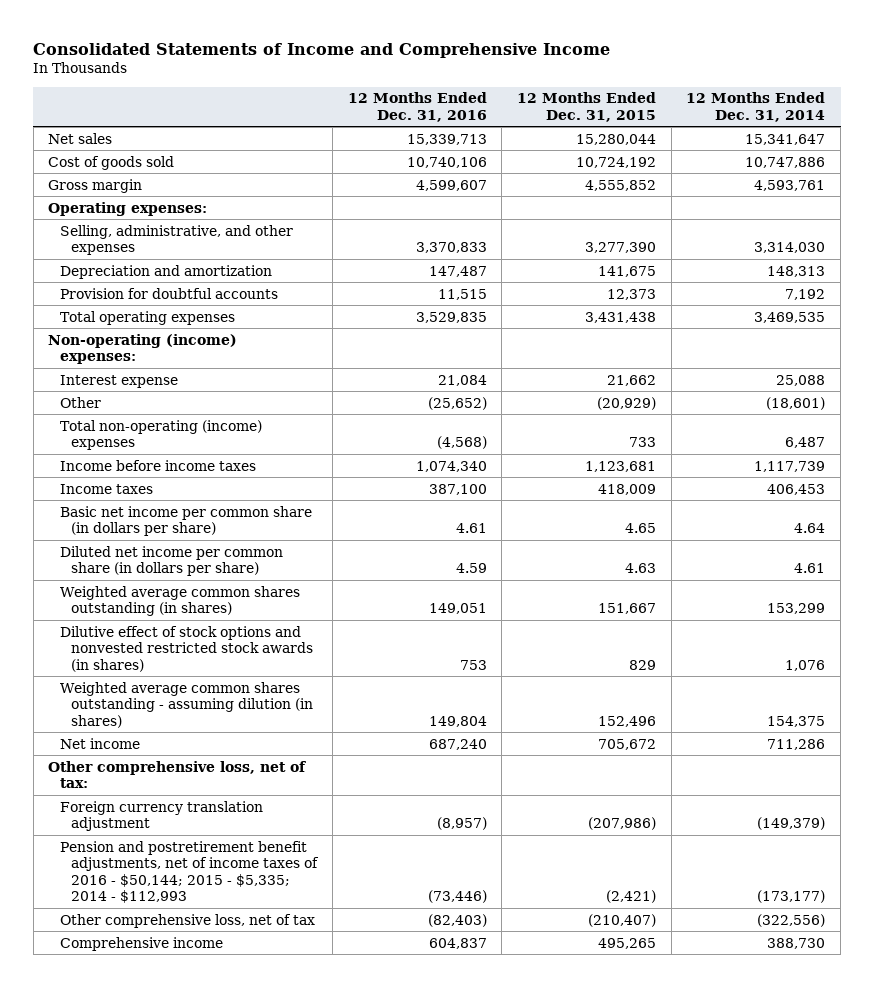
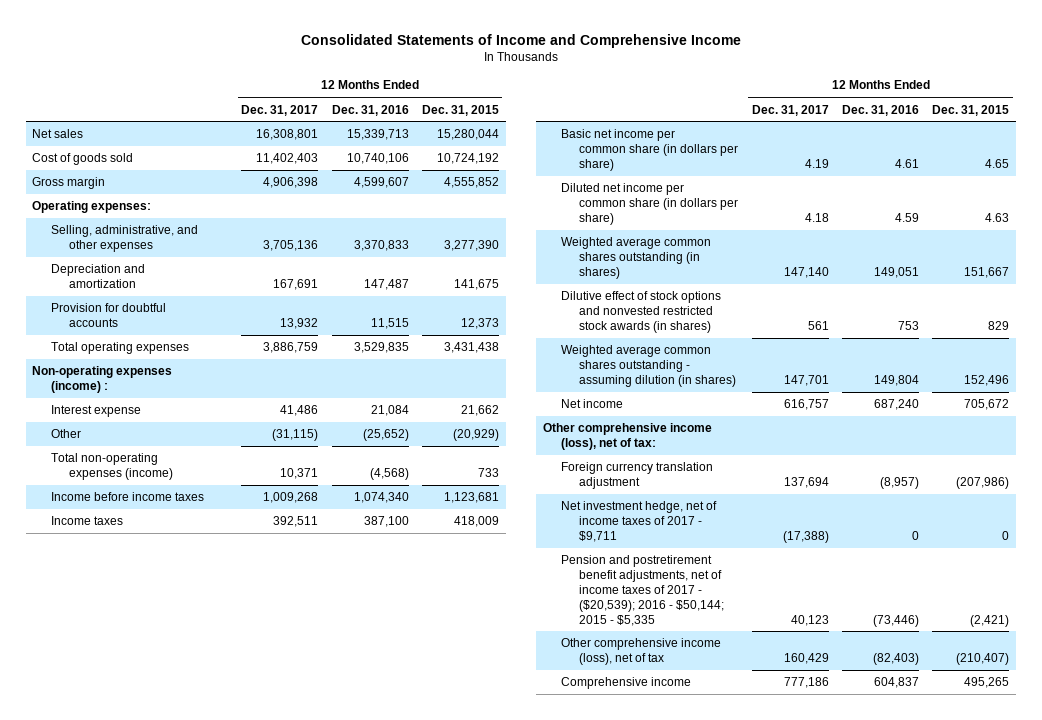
[686,92,826,122] 12 Months Ended Dec. 31, 2014 -> none
none -> [241,104,319,116] Dec. 31, 2017
[48,333,238,365] Non-operating (income) expenses: -> [32,366,173,394] Non-operating expenses (income) :
[59,419,262,451] Total non-operating (income) expenses -> [50,453,174,481] Total non-operating expenses (income)
[48,760,307,789] Other comprehensive loss, net of tax: -> [542,423,712,451] Other comprehensive income (loss), net of tax:
none -> [561,501,718,542] Net investment hedge, net of income taxes of 2017 - $9,711
[59,840,320,904] Pension and postretirement benefit adjustments, net of income taxes of 2016 - $50,144; 2015 - $5,335; 2014 - $112,993 -> [561,555,725,626] Pension and postretirement benefit adjustments, net of income taxes of 2017 - ($20,539); 2016 - $50,144; 2015 - $5,335
[59,913,315,928] Other comprehensive loss, net of tax -> [561,638,722,666] Other comprehensive income (loss), net of tax

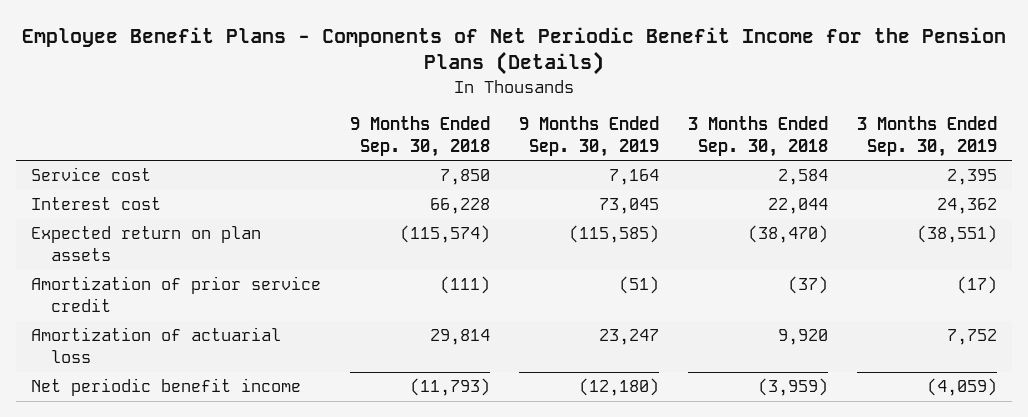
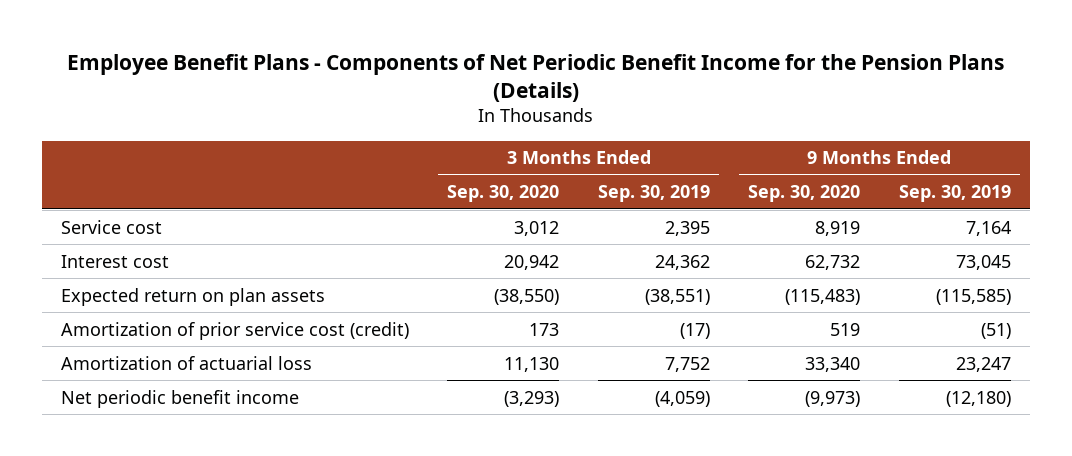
[350,116,491,157] 9 Months Ended Sep. 30, 2018 -> none
[688,116,829,157] 3 Months Ended Sep. 30, 2018 -> none
none -> [447,185,560,203] Sep. 30, 2020
none -> [748,185,861,203] Sep. 30, 2020
[30,276,321,313] Amortization of prior service credit -> [60,321,409,340] Amortization of prior service cost (credit)

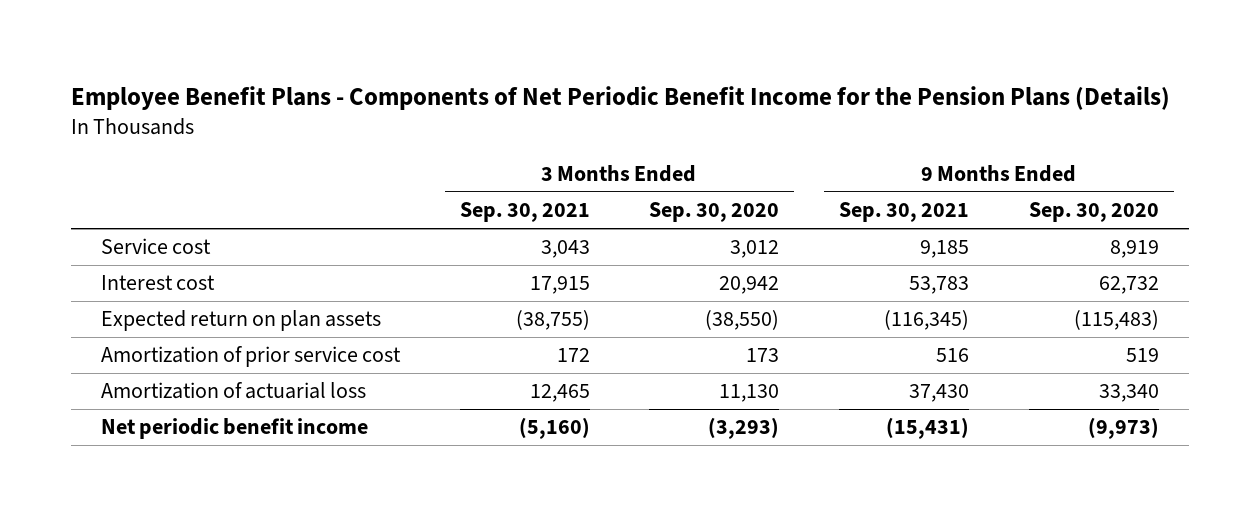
[597,185,710,203] Sep. 30, 2019 -> none
[898,185,1011,203] Sep. 30, 2019 -> none
none -> [459,202,590,223] Sep. 30, 2021
none -> [838,202,969,223] Sep. 30, 2021
[60,321,409,340] Amortization of prior service cost (credit) -> [100,346,401,368] Amortization of prior service cost

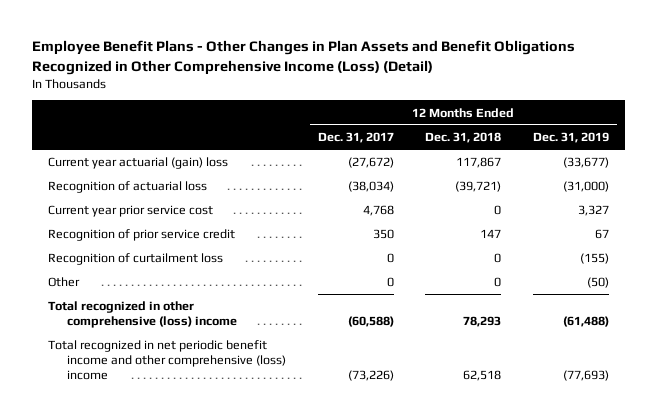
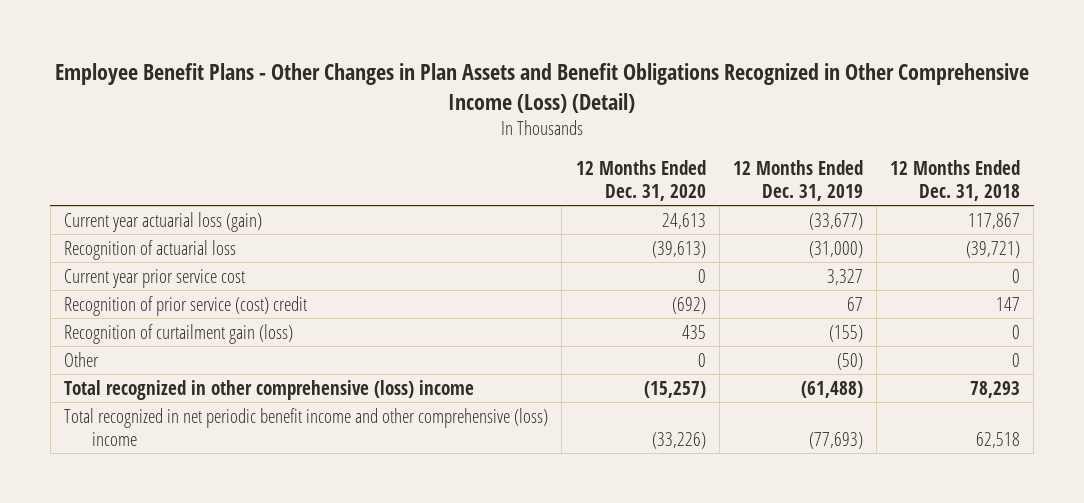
[317,131,394,143] Dec. 31, 2017 -> none
none -> [575,159,706,201] 12 Months Ended Dec. 31, 2020
[47,157,228,170] Current year actuarial (gain) loss -> [64,211,263,232] Current year actuarial loss (gain)
[47,229,235,242] Recognition of prior service credit -> [64,295,308,316] Recognition of prior service (cost) credit
[47,253,223,266] Recognition of curtailment loss -> [64,323,294,344] Recognition of curtailment gain (loss)

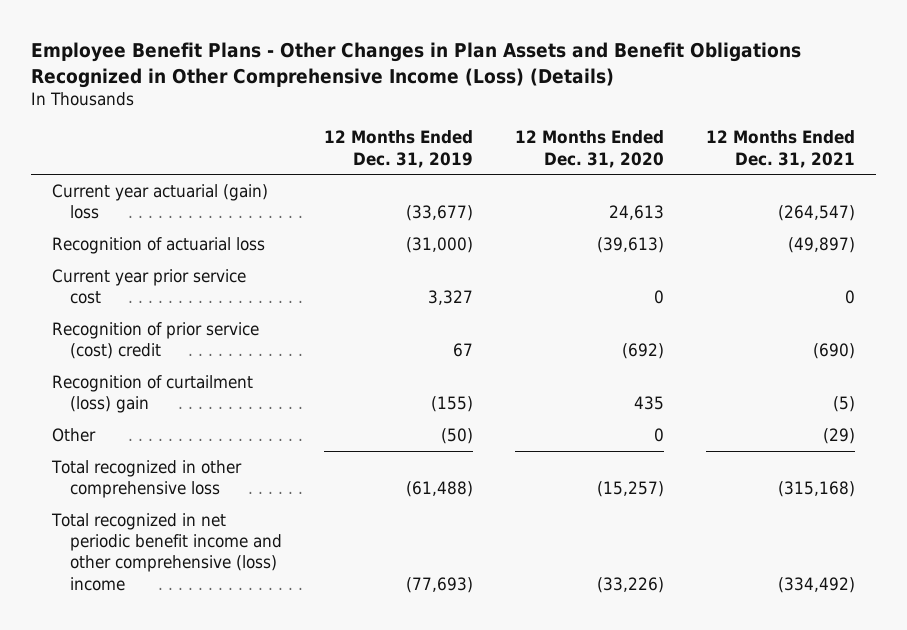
[55,63,1030,113] Employee Benefit Plans - Other Changes in Plan Assets and Benefit Obligations Recognized in Other Comprehensive Income (Loss) (Detail) -> [31,41,802,88] Employee Benefit Plans - Other Changes in Plan Assets and Benefit Obligations Recognized in Other Comprehensive Income (Loss) (Details)
[890,159,1021,201] 12 Months Ended Dec. 31, 2018 -> none
none -> [706,130,856,168] 12 Months Ended Dec. 31, 2021
[64,211,263,232] Current year actuarial loss (gain) -> [52,183,269,220] Current year actuarial (gain) loss
[64,323,294,344] Recognition of curtailment gain (loss) -> [52,374,254,414] Recognition of curtailment (loss) gain
[64,379,475,400] Total recognized in other comprehensive (loss) income -> [51,459,243,499] Total recognized in other comprehensive loss

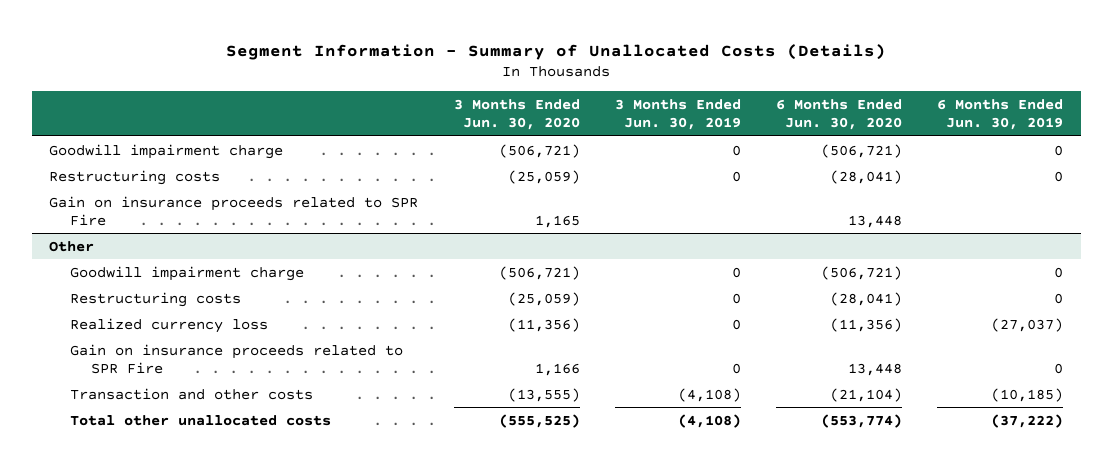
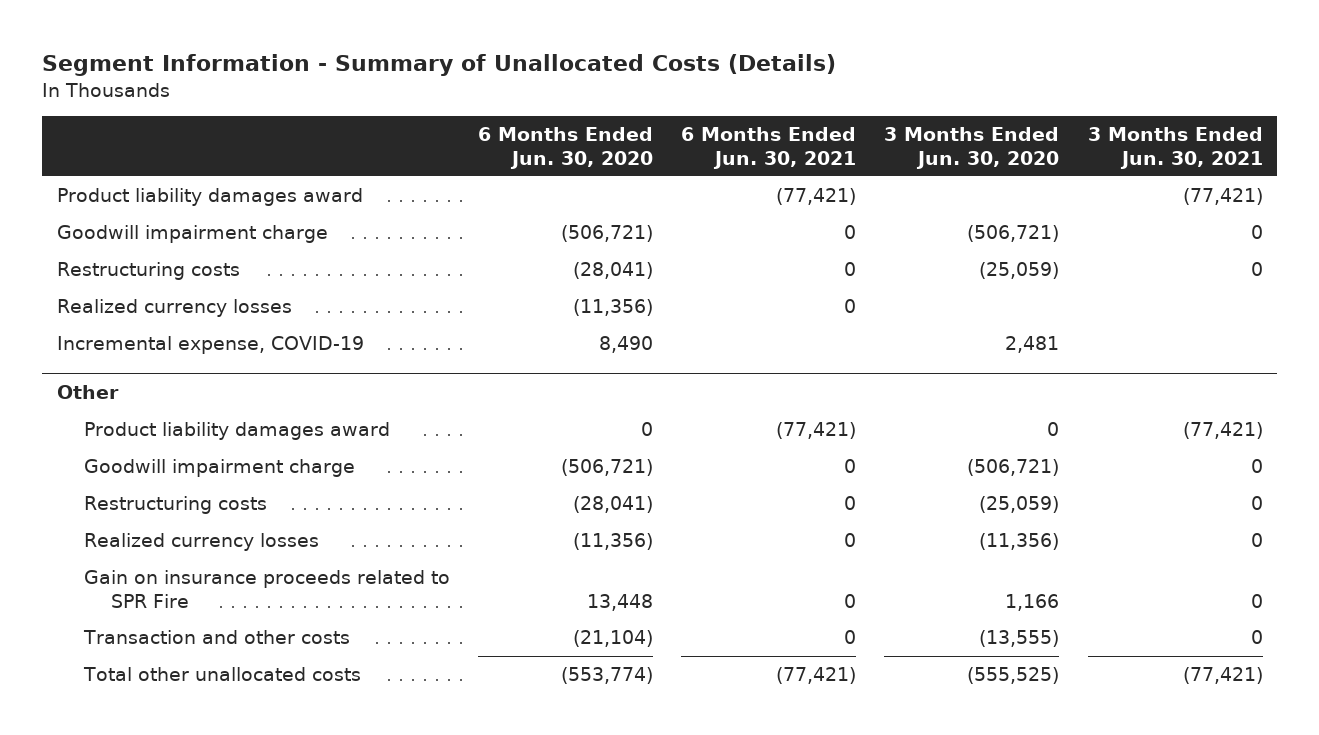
[614,99,741,131] 3 Months Ended Jun. 30, 2019 -> none
[937,99,1064,131] 6 Months Ended Jun. 30, 2019 -> none
none -> [681,126,857,169] 6 Months Ended Jun. 30, 2021
none -> [1087,126,1263,169] 3 Months Ended Jun. 30, 2021
none -> [56,188,363,207] Product liability damages award
[49,195,419,226] Gain on insurance proceeds related to SPR Fire -> none
none -> [56,299,292,318] Realized currency losses
none -> [56,336,364,355] Incremental expense, COVID-19
none -> [83,422,390,441] Product liability damages award
[70,317,269,333] Realized currency loss -> [83,533,319,552] Realized currency losses

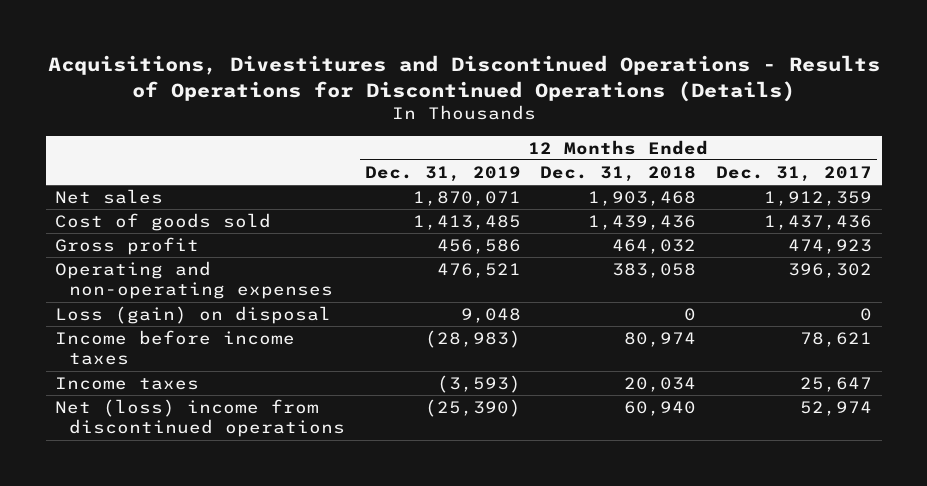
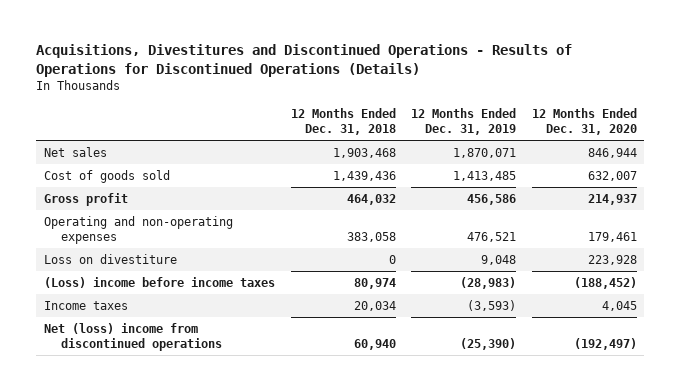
[715,166,872,183] Dec. 31, 2017 -> none
none -> [531,108,637,136] 12 Months Ended Dec. 31, 2020
[55,306,332,325] Loss (gain) on disposal -> [44,253,178,264] Loss on divestiture
[55,330,296,366] Income before income taxes -> [44,276,276,288] (Loss) income before income taxes

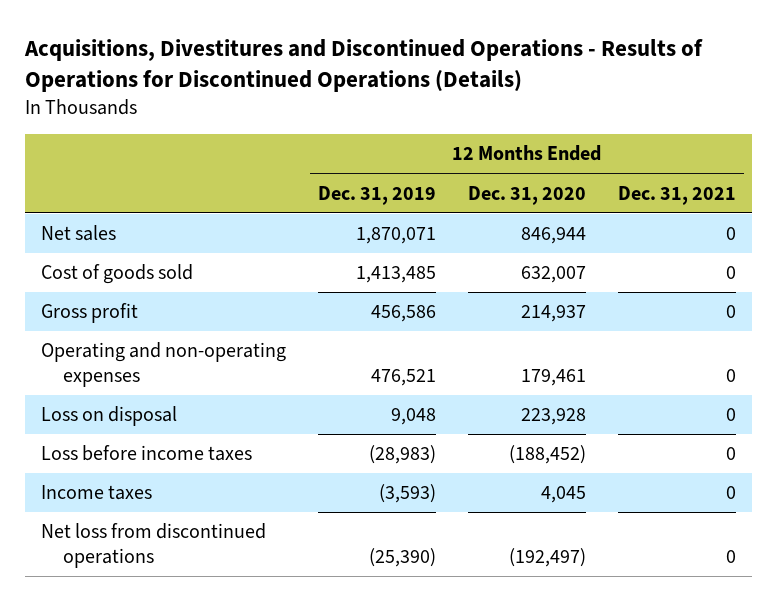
[290,108,396,136] 12 Months Ended Dec. 31, 2018 -> none
none -> [618,185,737,205] Dec. 31, 2021
[44,253,178,264] Loss on divestiture -> [41,406,178,427] Loss on disposal
[44,276,276,288] (Loss) income before income taxes -> [41,445,253,462] Loss before income taxes
[44,322,222,352] Net (loss) income from discontinued operations -> [41,523,267,569] Net loss from discontinued operations

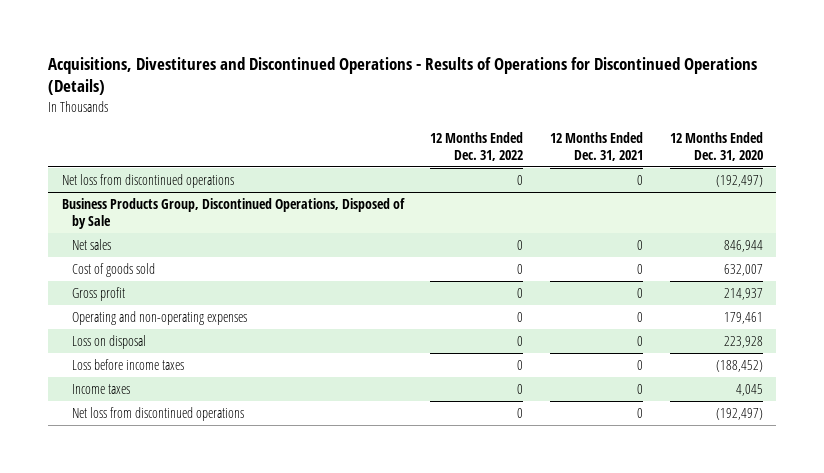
[318,185,437,205] Dec. 31, 2019 -> none
none -> [430,131,524,161] 12 Months Ended Dec. 31, 2022
none -> [61,174,234,189] Net loss from discontinued operations
none -> [61,198,405,229] Business Products Group, Discontinued Operations, Disposed of by Sale

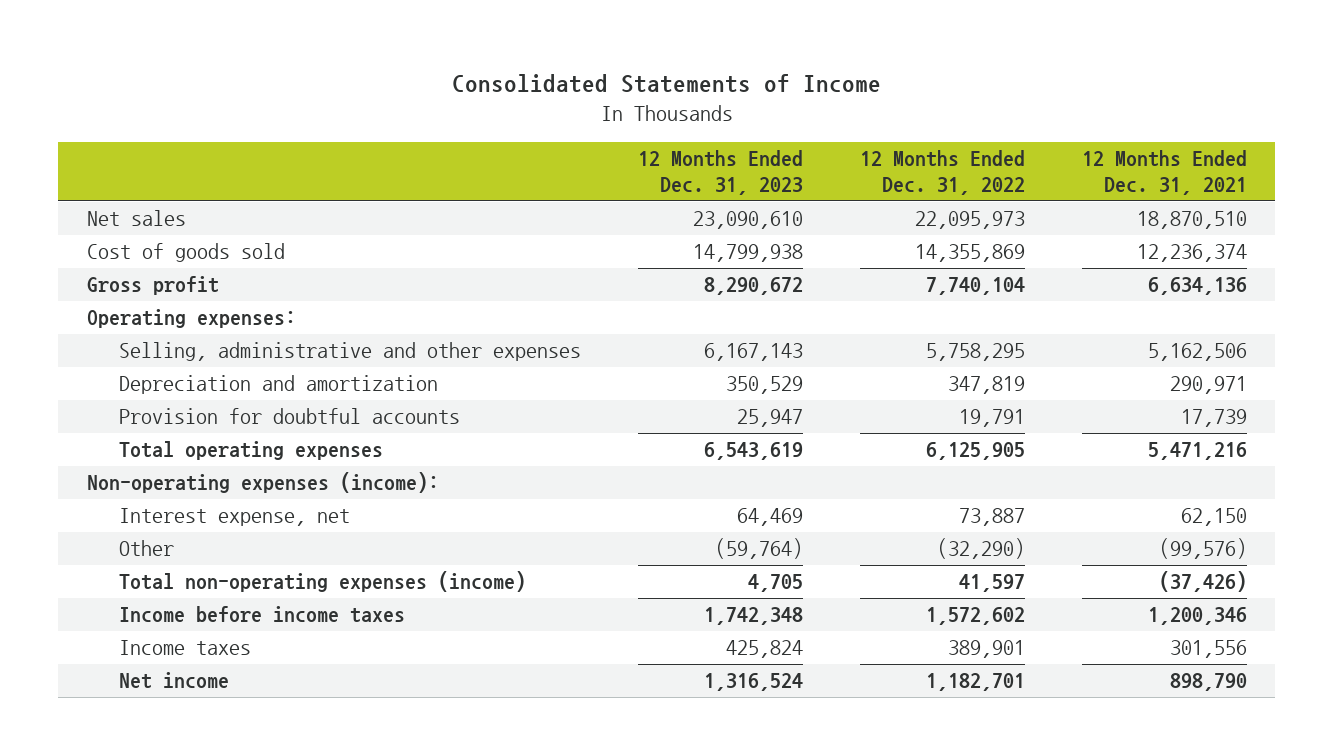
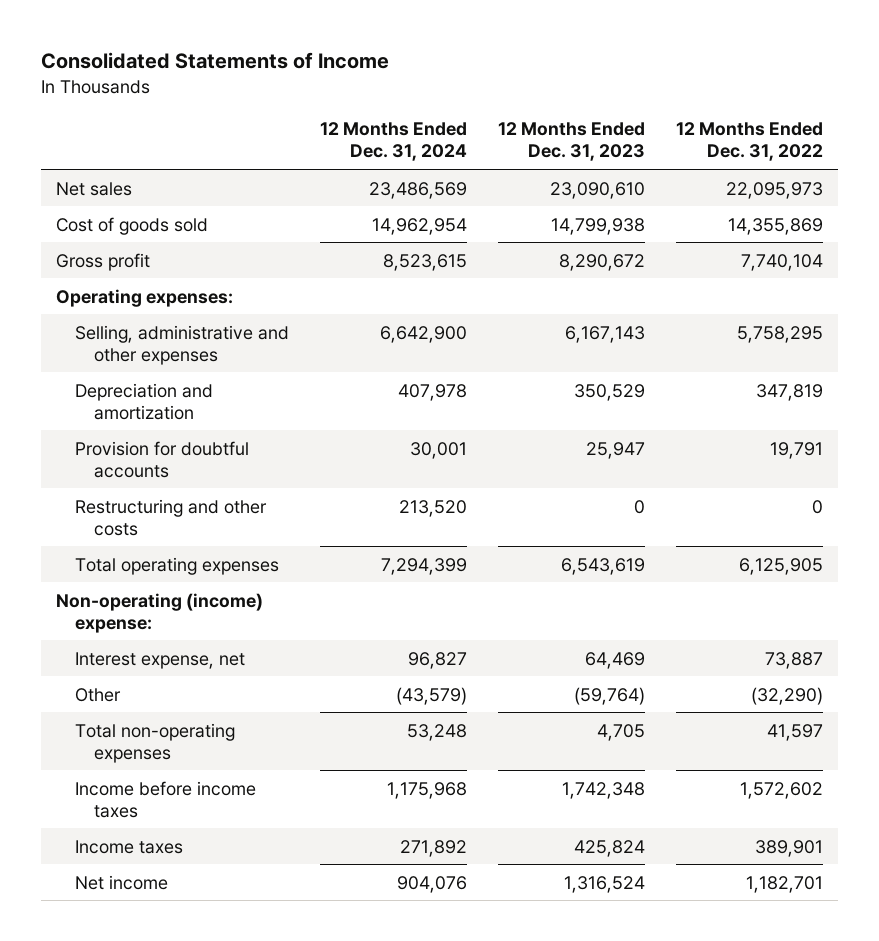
[1081,149,1247,196] 12 Months Ended Dec. 31, 2021 -> none
none -> [319,122,467,162] 12 Months Ended Dec. 31, 2024
none -> [74,498,267,536] Restructuring and other costs
[86,472,439,494] Non-operating expenses (income): -> [56,592,264,633] Non-operating (income) expense:
[118,571,526,593] Total non-operating expenses (income) -> [74,722,235,763] Total non-operating expenses

